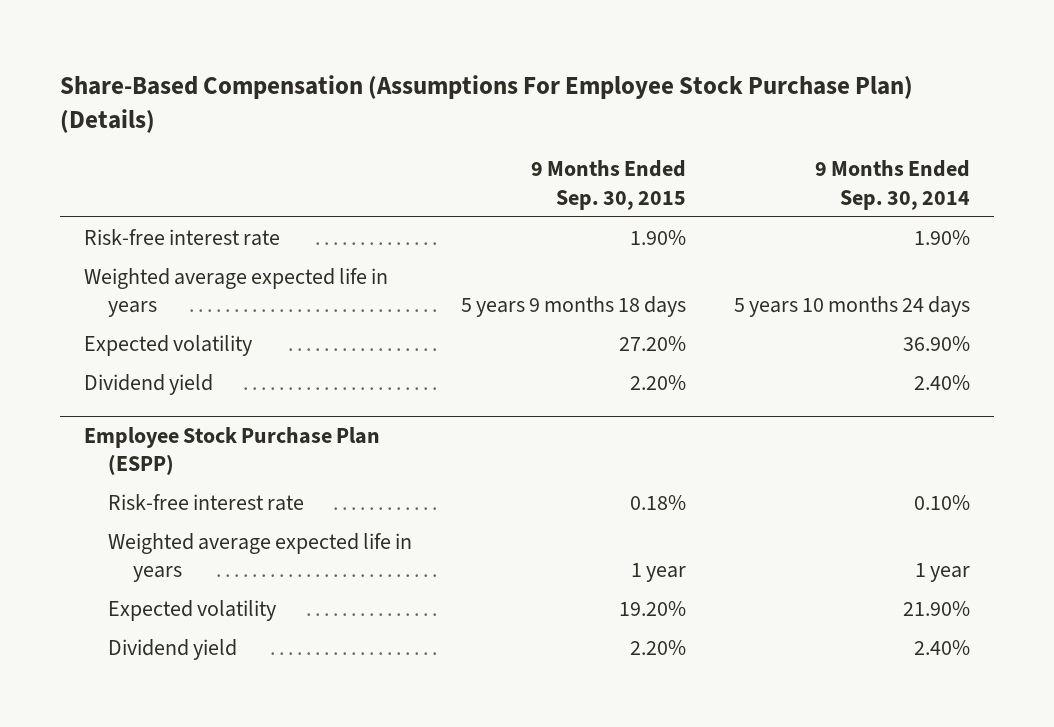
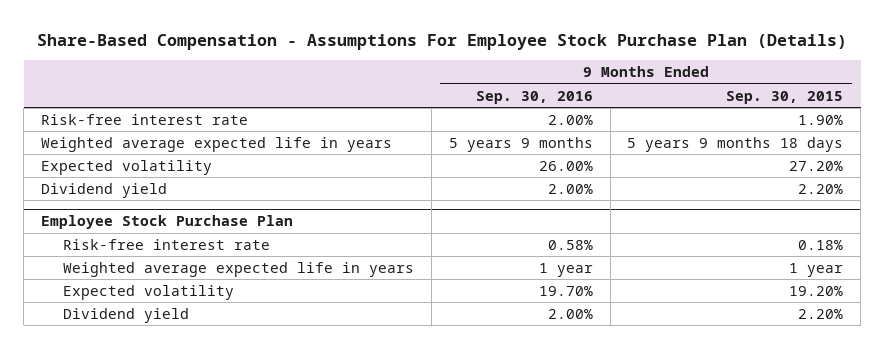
[60,74,914,133] Share-Based Compensation (Assumptions For Employee Stock Purchase Plan) (Details) -> [37,33,848,50] Share-Based Compensation - Assumptions For Employee Stock Purchase Plan (Details)
[814,160,970,210] 9 Months Ended Sep. 30, 2014 -> none
none -> [475,90,593,104] Sep. 30, 2016
[84,426,381,476] Employee Stock Purchase Plan (ESPP) -> [40,215,293,230] Employee Stock Purchase Plan

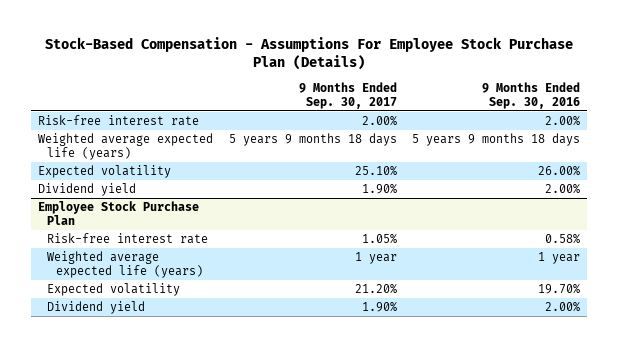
[37,33,848,50] Share-Based Compensation - Assumptions For Employee Stock Purchase Plan (Details) -> [45,36,574,70] Stock-Based Compensation - Assumptions For Employee Stock Purchase Plan (Details)
[726,90,844,104] Sep. 30, 2015 -> none
none -> [298,81,397,109] 9 Months Ended Sep. 30, 2017
[40,136,392,152] Weighted average expected life in years -> [38,133,214,161] Weighted average expected life (years)
[448,136,593,152] 5 years 9 months -> [411,133,580,147] 5 years 9 months 18 days
[63,261,415,277] Weighted average expected life in years -> [47,251,204,279] Weighted average expected life (years)

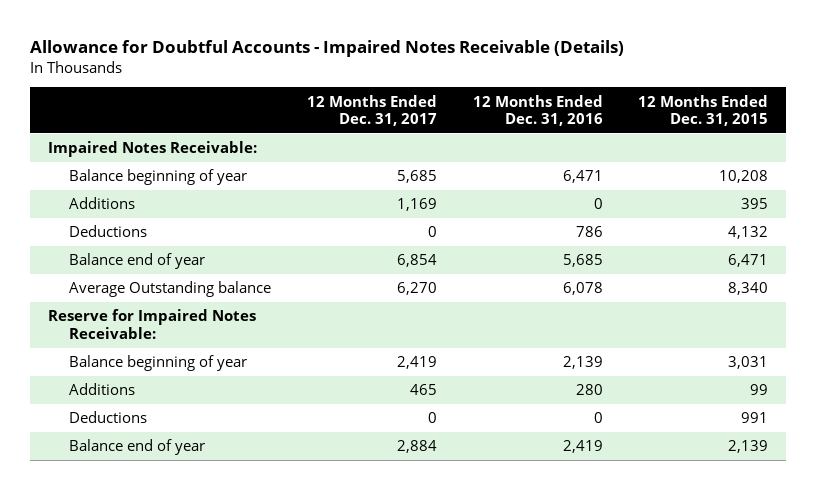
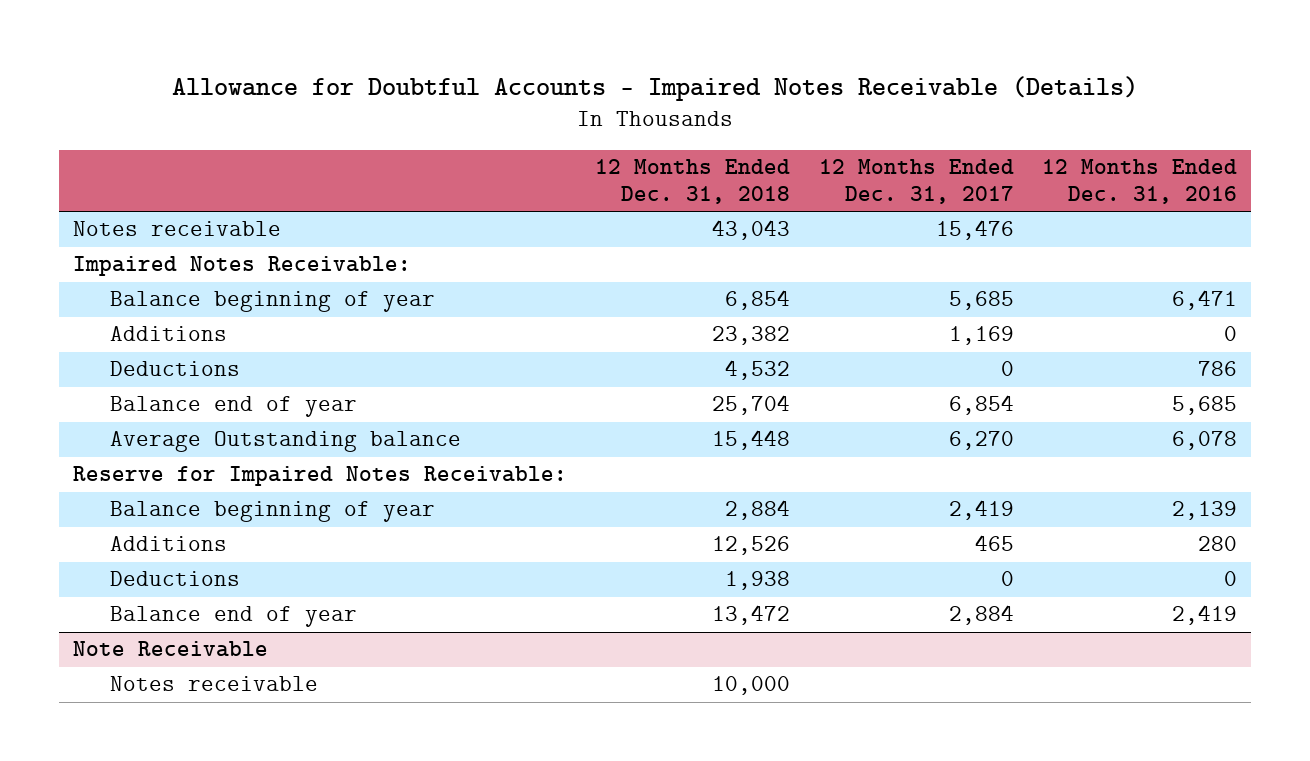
[638,94,769,127] 12 Months Ended Dec. 31, 2015 -> none
none -> [595,159,791,205] 12 Months Ended Dec. 31, 2018
none -> [72,221,281,237] Notes receivable
none -> [72,641,268,658] Note Receivable
none -> [109,676,318,692] Notes receivable

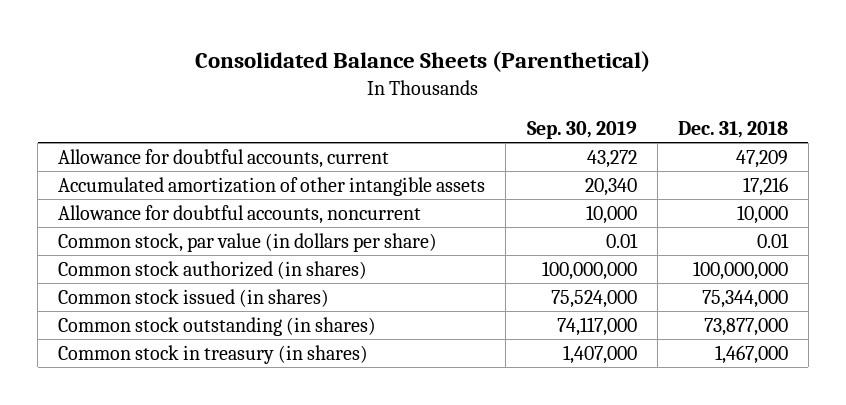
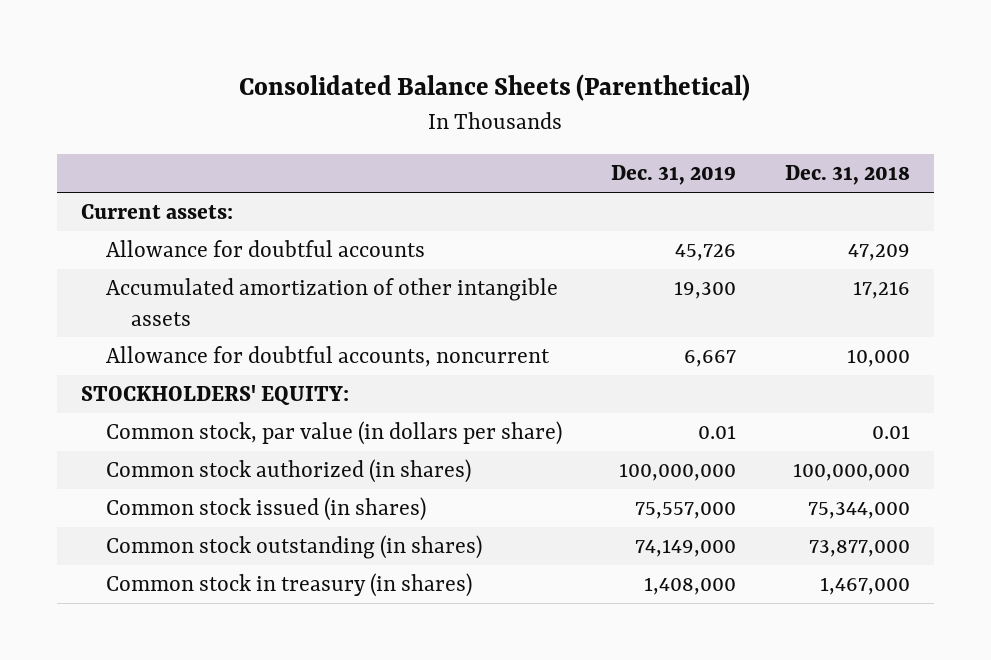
[526,121,637,140] Sep. 30, 2019 -> none
none -> [610,165,736,186] Dec. 31, 2019
none -> [81,204,234,220] Current assets:
[58,148,390,168] Allowance for doubtful accounts, current -> [106,240,426,258] Allowance for doubtful accounts
none -> [81,385,350,406] STOCKHOLDERS' EQUITY:

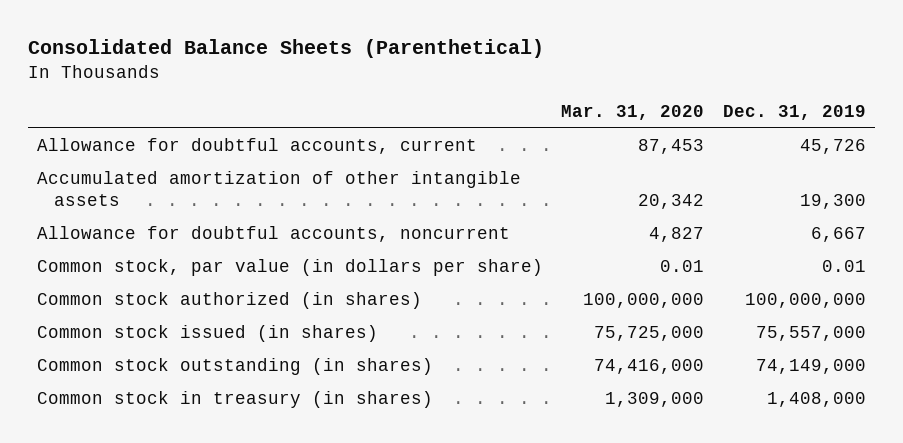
[784,165,910,186] Dec. 31, 2018 -> none
none -> [561,105,705,121] Mar. 31, 2020
[81,204,234,220] Current assets: -> none
[106,240,426,258] Allowance for doubtful accounts -> [36,138,477,155] Allowance for doubtful accounts, current
[81,385,350,406] STOCKHOLDERS' EQUITY: -> none

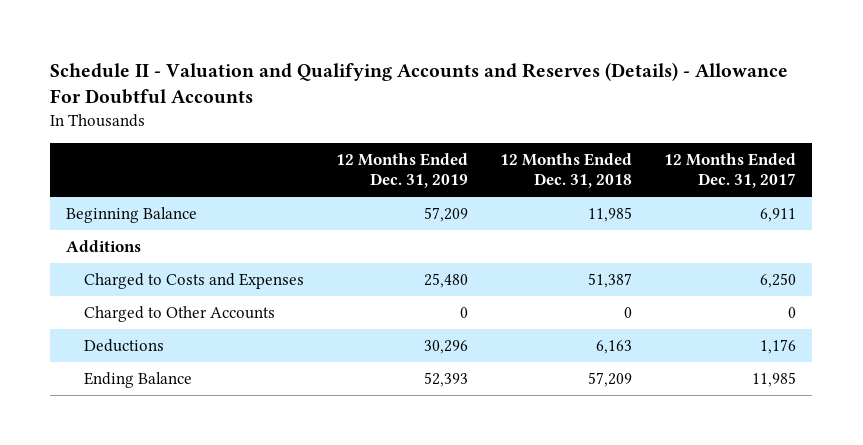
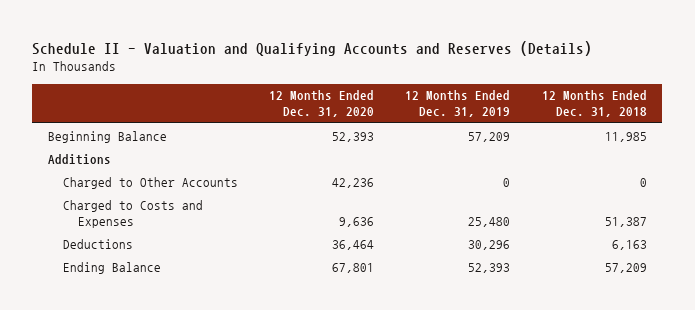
[50,61,789,105] Schedule II - Valuation and Qualifying Accounts and Reserves (Details) - Allowance For Doubtful Accounts -> [32,40,593,56] Schedule II - Valuation and Qualifying Accounts and Reserves (Details)
[664,152,797,189] 12 Months Ended Dec. 31, 2017 -> none
none -> [269,90,375,118] 12 Months Ended Dec. 31, 2020
[83,273,304,290] Charged to Costs and Expenses -> [62,199,203,228] Charged to Costs and Expenses

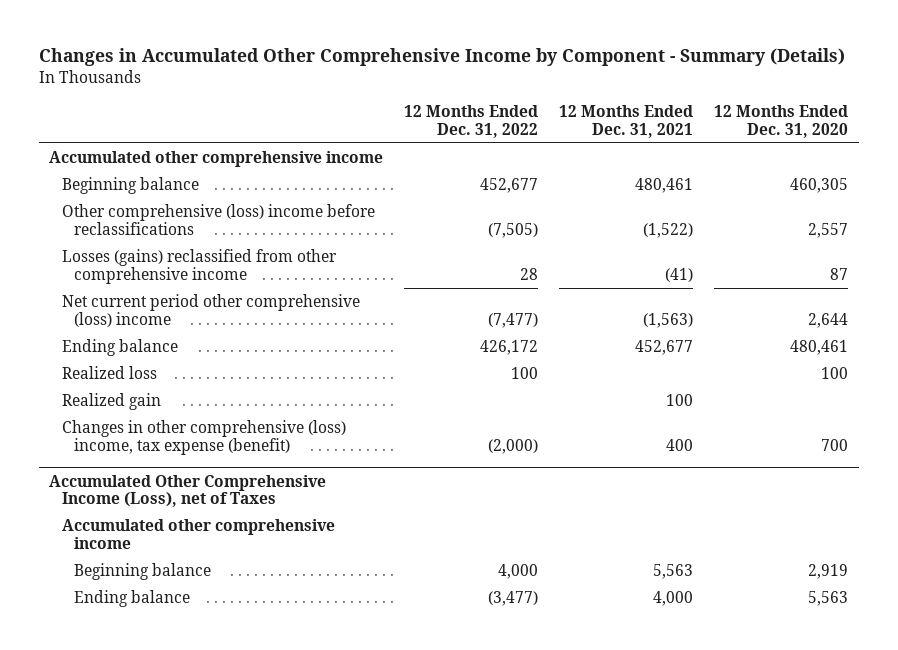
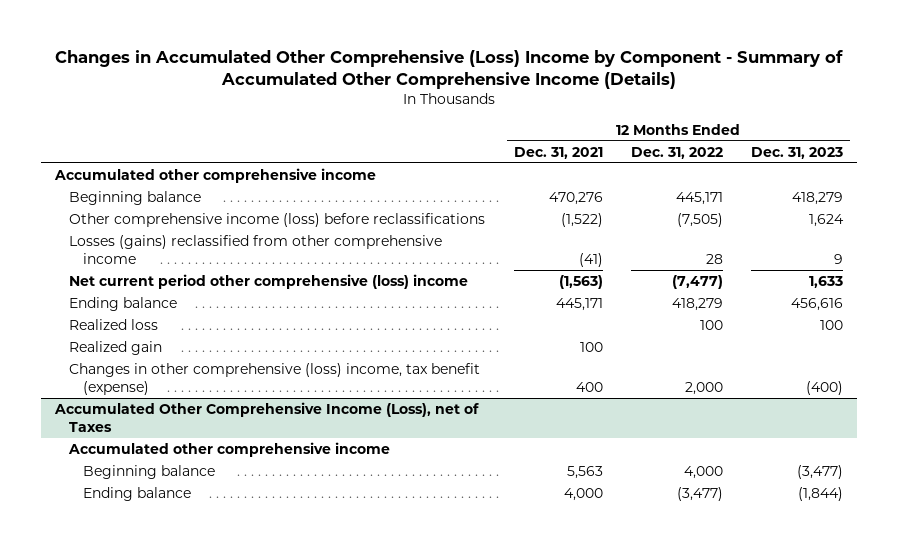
[38,48,845,67] Changes in Accumulated Other Comprehensive Income by Component - Summary (Details) -> [55,50,844,90] Changes in Accumulated Other Comprehensive (Loss) Income by Component - Summary of Accumulated Other Comprehensive Income (Details)
[714,105,849,138] 12 Months Ended Dec. 31, 2020 -> none
none -> [751,146,844,159] Dec. 31, 2023
[480,177,539,193] 452,677 -> [675,192,723,206] 445,171
[635,177,694,193] 480,461 -> [548,192,603,206] 470,276
[61,203,375,235] Other comprehensive (loss) income before reclassifications -> [69,213,486,228] Other comprehensive income (loss) before reclassifications
[480,339,539,355] 426,172 -> [671,298,723,312] 418,279
[635,339,694,355] 452,677 -> [555,298,603,312] 445,171
[61,419,346,455] Changes in other comprehensive (loss) income, tax expense (benefit) -> [69,363,481,395] Changes in other comprehensive (loss) income, tax benefit (expense)
[488,438,539,454] (2,000) -> [684,381,723,395] 2,000

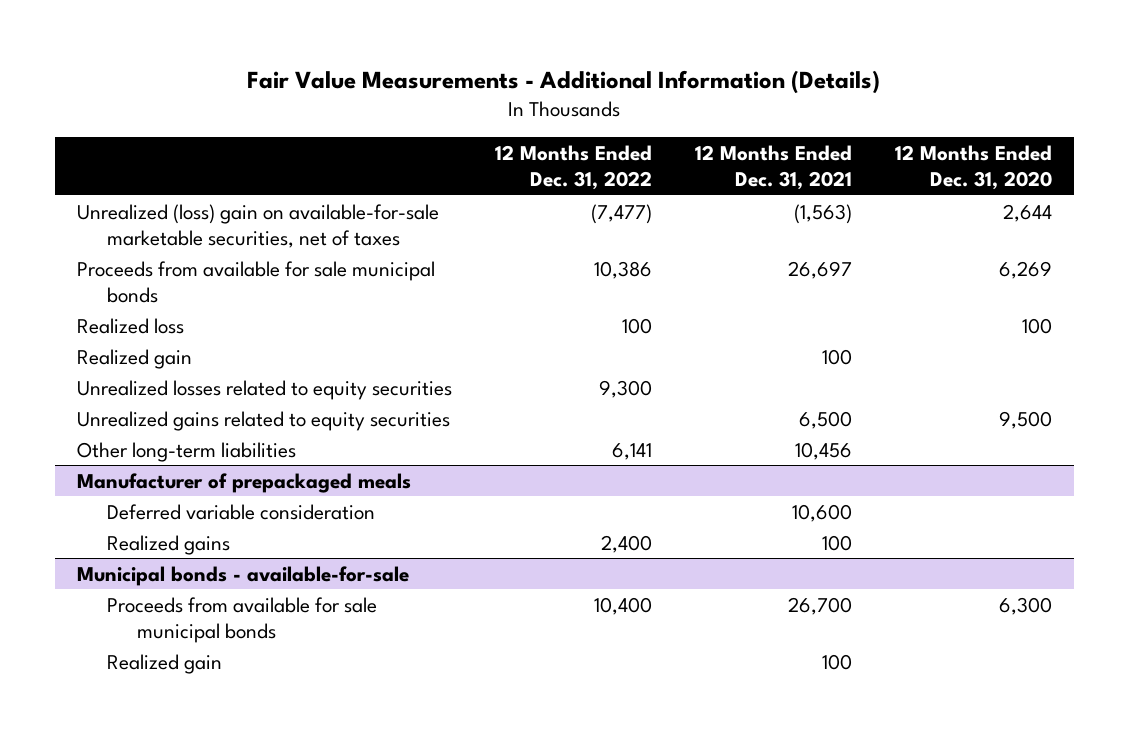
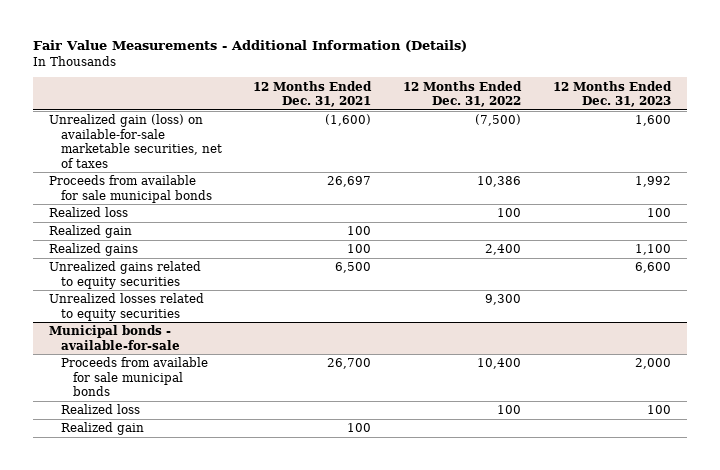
[895,145,1053,191] 12 Months Ended Dec. 31, 2020 -> none
none -> [553,80,673,108] 12 Months Ended Dec. 31, 2023
[76,203,439,248] Unrealized (loss) gain on available-for-sale marketable securities, net of taxes -> [48,114,222,168] Unrealized gain (loss) on available-for-sale marketable securities, net of taxes
[590,203,652,224] (7,477) -> [475,114,522,127] (7,500)
[793,203,852,224] (1,563) -> [325,114,372,127] (1,600)
[76,441,296,462] Other long-term liabilities -> none
[76,472,411,493] Manufacturer of prepackaged meals -> none
[106,503,375,520] Deferred variable consideration -> none
[76,410,450,431] Unrealized gains related to equity securities -> [48,261,201,289] Unrealized gains related to equity securities
[76,379,452,400] Unrealized losses related to equity securities -> [48,293,204,321] Unrealized losses related to equity securities
none -> [60,404,140,415] Realized loss

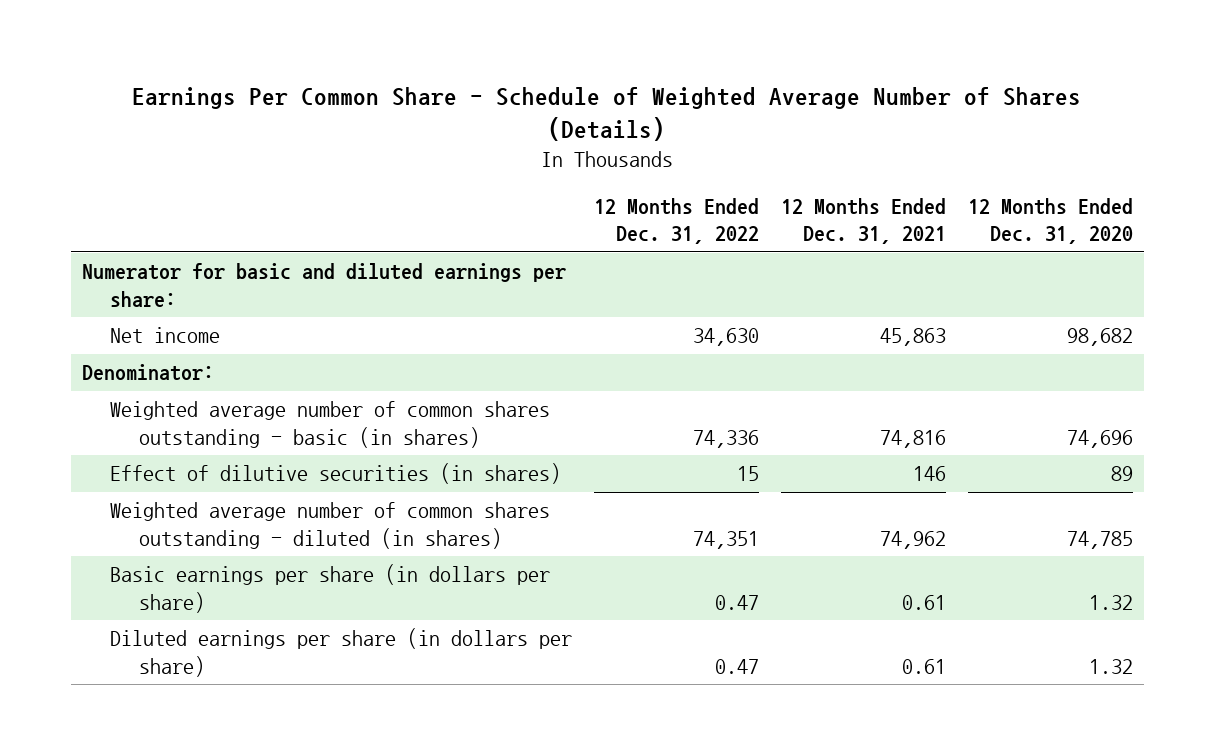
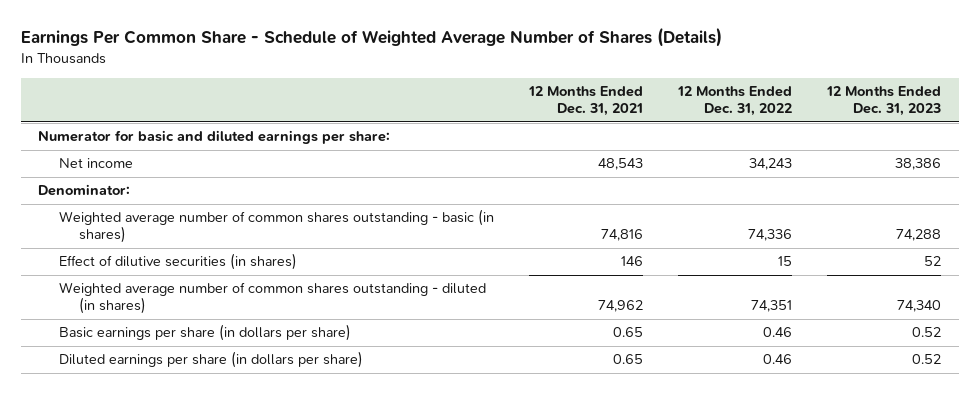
[967,197,1133,245] 12 Months Ended Dec. 31, 2020 -> none
none -> [826,86,942,117] 12 Months Ended Dec. 31, 2023
[693,328,760,347] 34,630 -> [749,158,793,171] 34,243
[880,328,947,347] 45,863 -> [597,158,643,171] 48,543
[715,594,760,610] 0.47 -> [763,327,793,338] 0.46
[902,594,947,610] 0.61 -> [612,327,643,338] 0.65
[715,658,760,674] 0.47 -> [763,354,793,365] 0.46
[902,658,947,674] 0.61 -> [612,354,643,365] 0.65

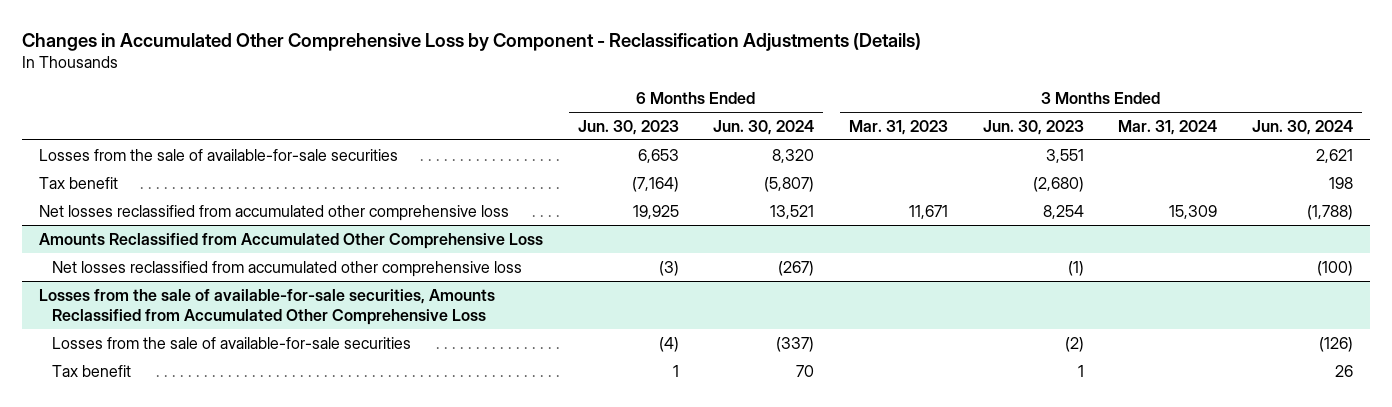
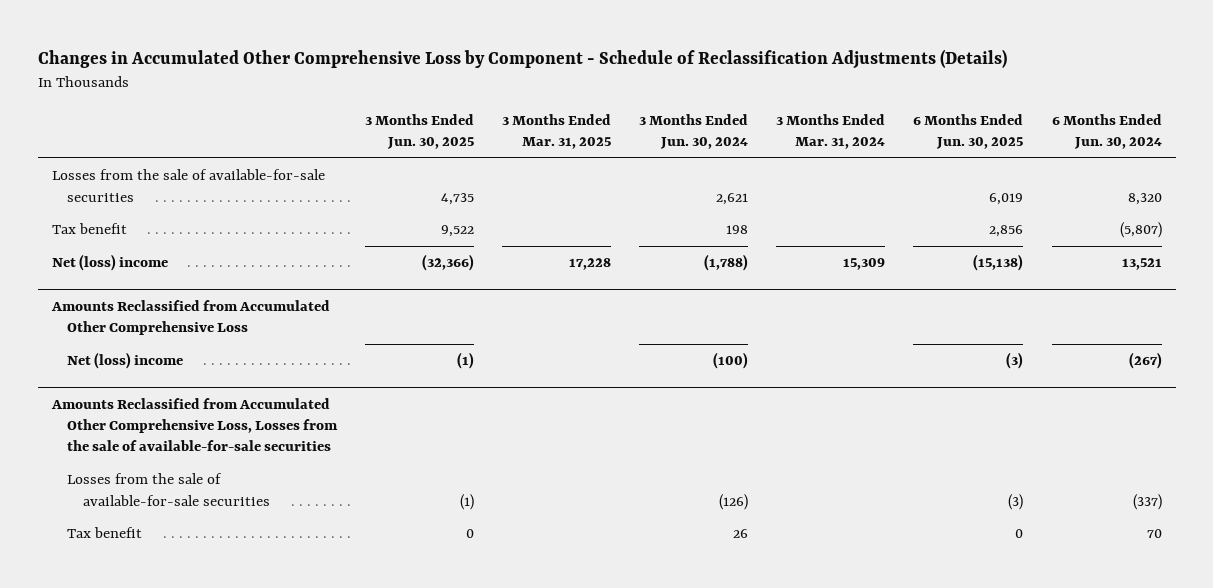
[21,32,921,51] Changes in Accumulated Other Comprehensive Loss by Component - Reclassification Adjustments (Details) -> [37,48,1007,69] Changes in Accumulated Other Comprehensive Loss by Component - Schedule of Reclassification Adjustments (Details)
[577,119,679,135] Jun. 30, 2023 -> none
[848,119,948,135] Mar. 31, 2023 -> none
[982,119,1084,135] Jun. 30, 2023 -> none
none -> [365,113,475,149] 3 Months Ended Jun. 30, 2025
none -> [502,113,612,149] 3 Months Ended Mar. 31, 2025
none -> [913,113,1024,149] 6 Months Ended Jun. 30, 2025
[38,204,509,221] Net losses reclassified from accumulated other comprehensive loss -> [51,254,168,272] Net (loss) income
[52,260,523,277] Net losses reclassified from accumulated other comprehensive loss -> [67,352,184,370] Net (loss) income
[38,288,495,326] Losses from the sale of available-for-sale securities, Amounts Reclassified from Accumulated Other Comprehensive Loss -> [50,397,339,452] Amounts Reclassified from Accumulated Other Comprehensive Loss, Losses from the sale of available-for-sale securities

